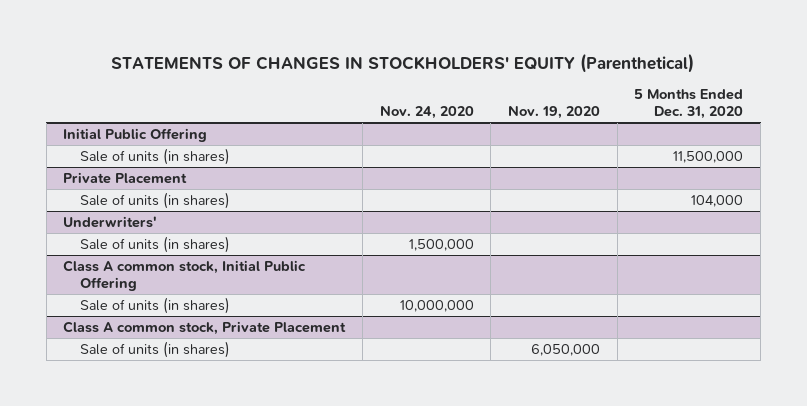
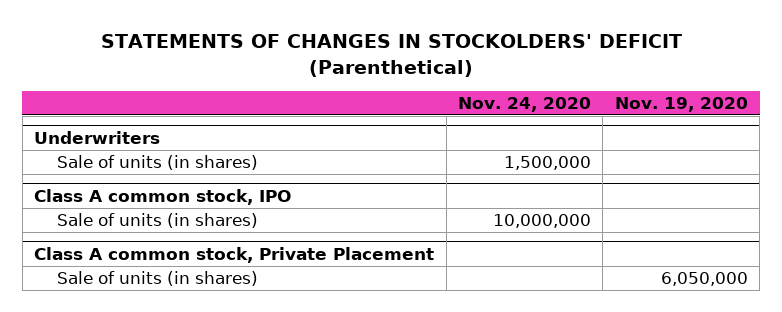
[111,52,695,73] STATEMENTS OF CHANGES IN STOCKHOLDERS' EQUITY (Parenthetical) -> [101,34,683,78] STATEMENTS OF CHANGES IN STOCKOLDERS' DEFICIT (Parenthetical)
[634,89,744,120] 5 Months Ended Dec. 31, 2020 -> none
[63,127,208,142] Initial Public Offering -> none
[80,147,231,165] Sale of units (in shares) -> none
[63,171,188,184] Private Placement -> none
[80,191,231,209] Sale of units (in shares) -> none
[63,215,158,228] Underwriters' -> [34,130,161,144] Underwriters
[63,259,307,291] Class A common stock, Initial Public Offering -> [34,188,292,205] Class A common stock, IPO

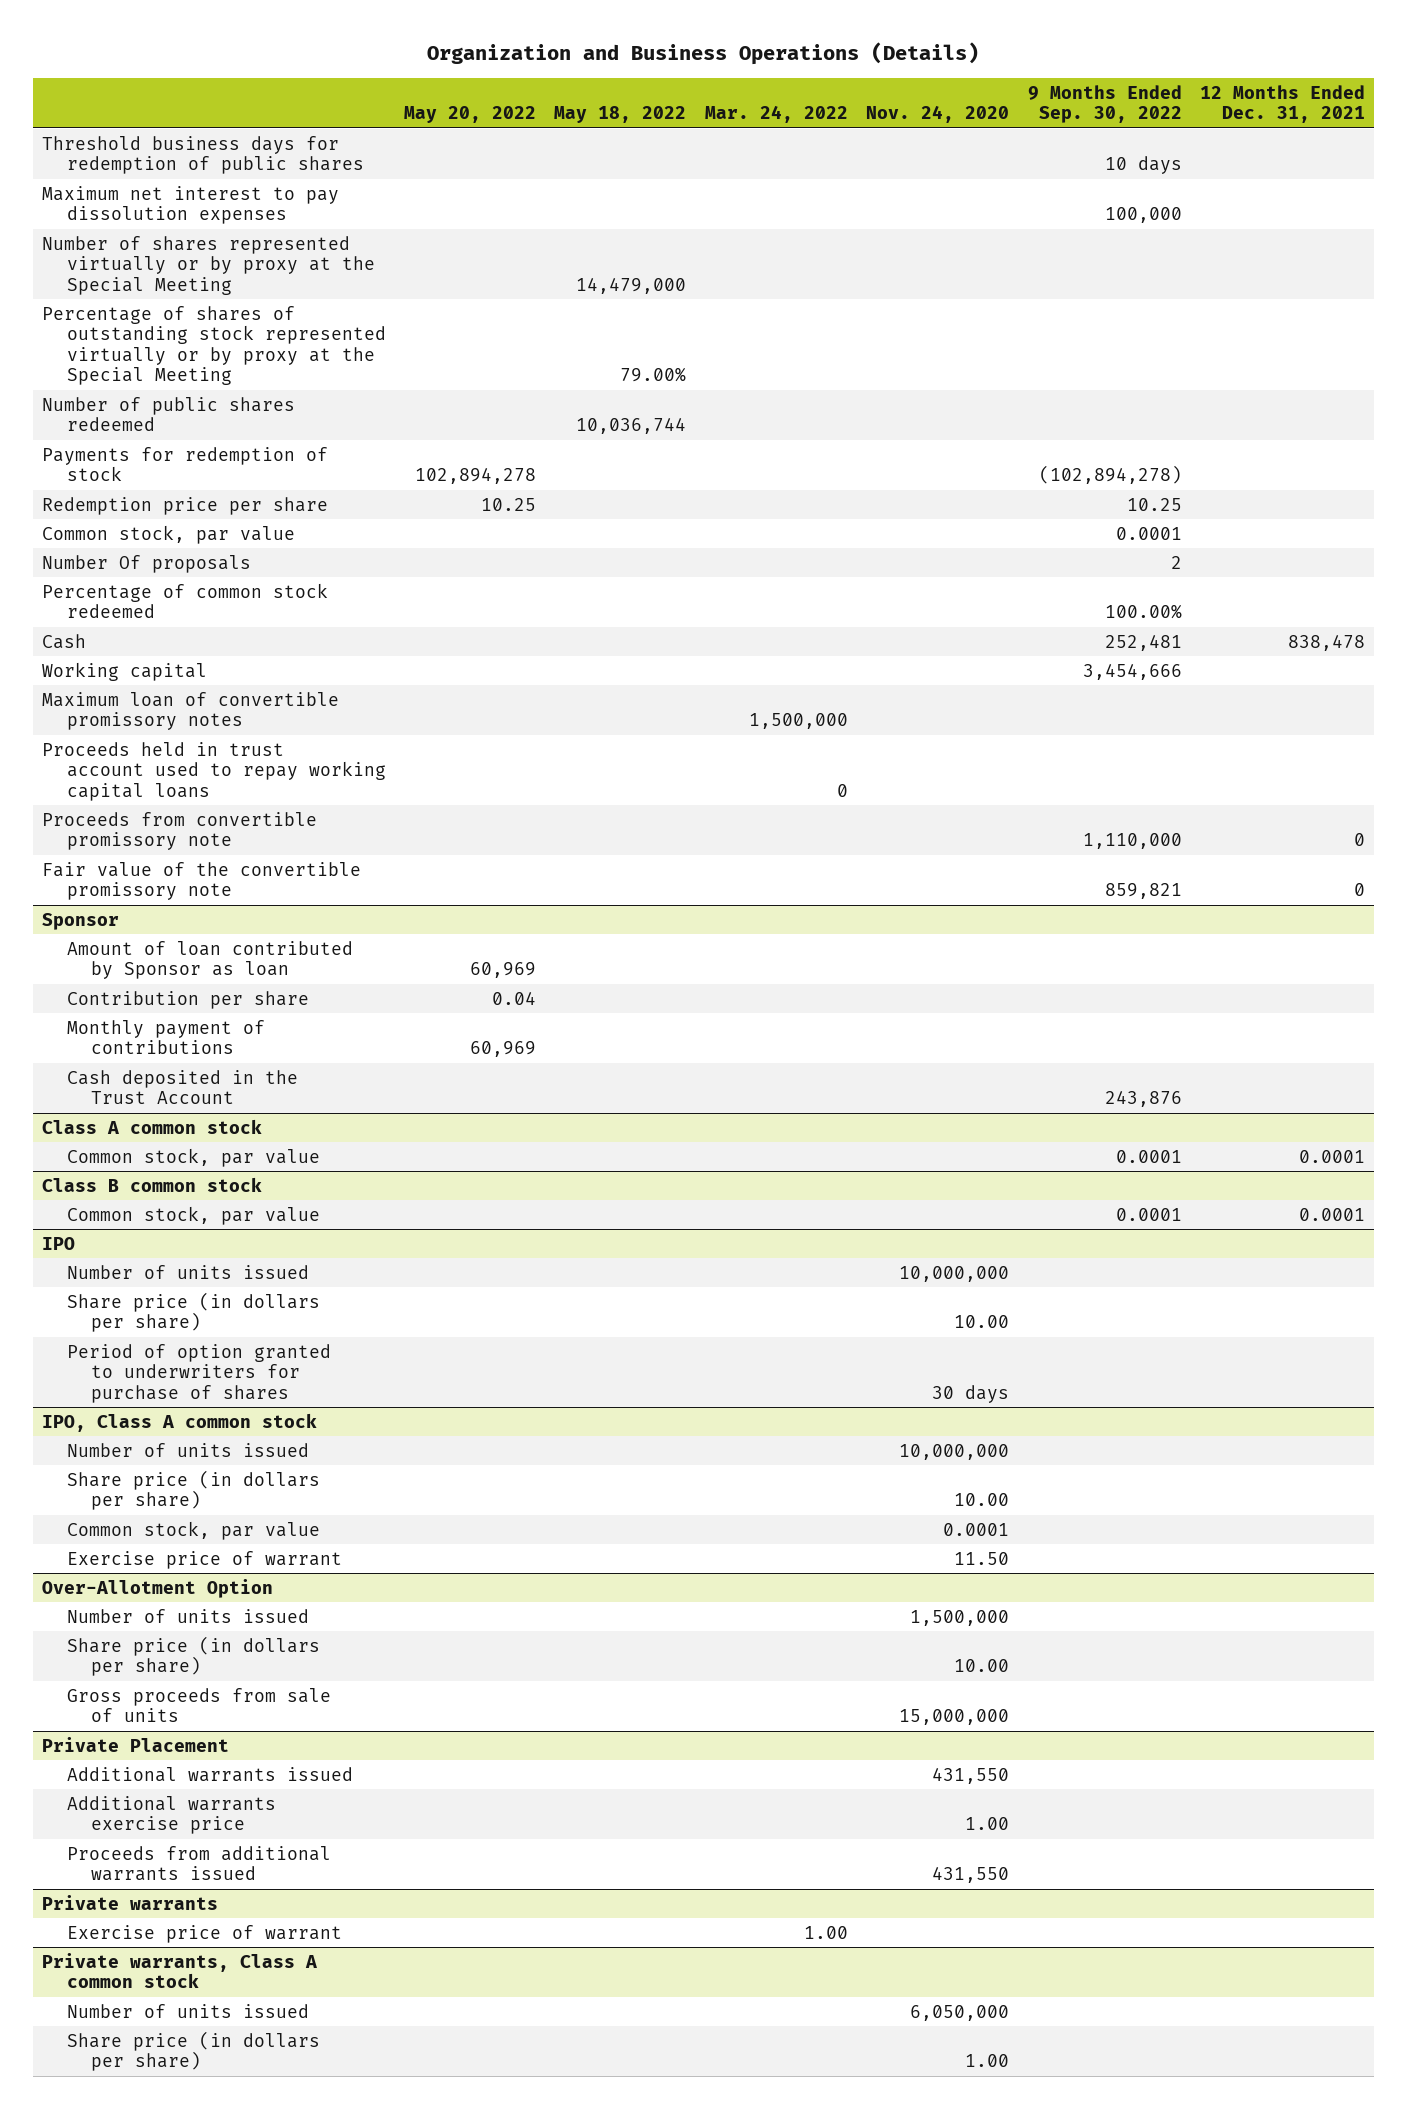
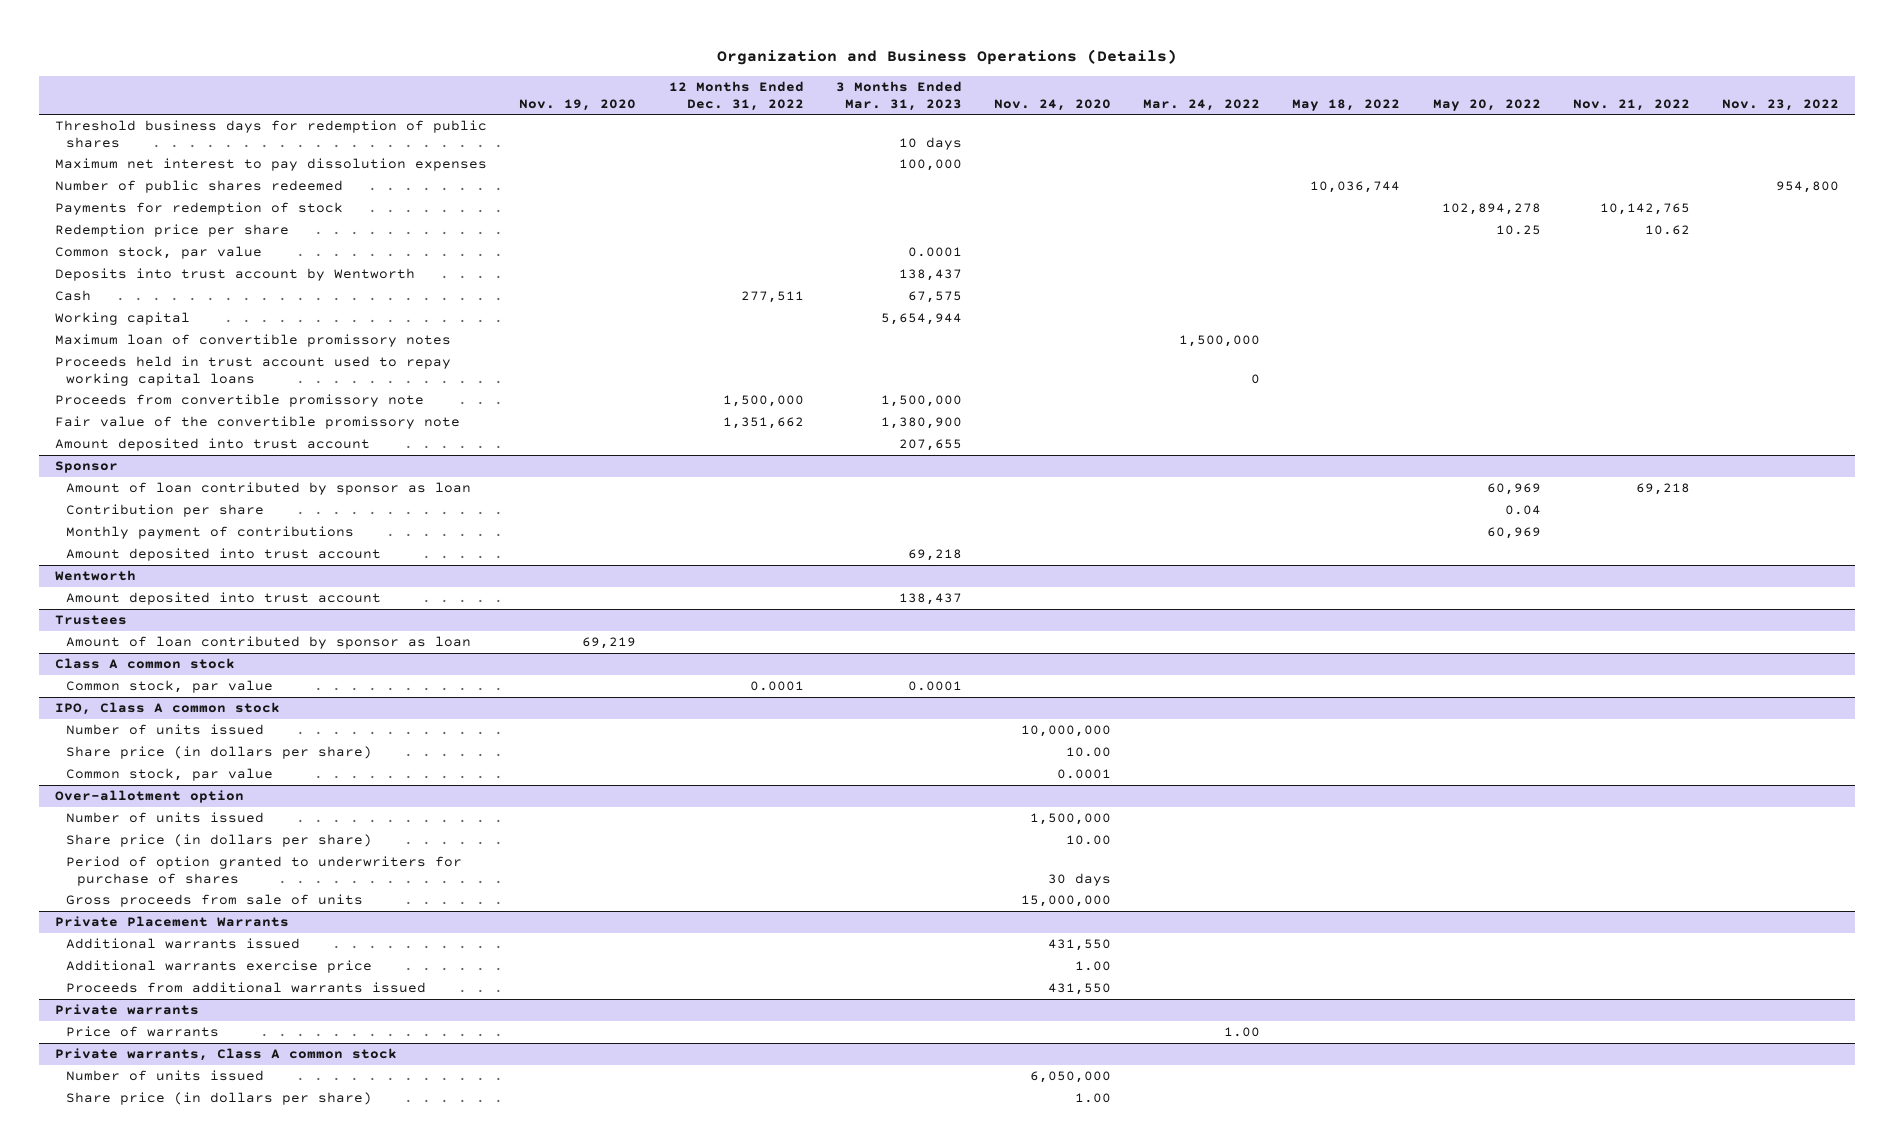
[1027,84,1182,124] 9 Months Ended Sep. 30, 2022 -> none
[1199,84,1365,124] 12 Months Ended Dec. 31, 2021 -> none
none -> [519,98,637,111] Nov. 19, 2020
none -> [668,80,804,111] 12 Months Ended Dec. 31, 2022
none -> [835,80,962,111] 3 Months Ended Mar. 31, 2023
none -> [1572,98,1690,111] Nov. 21, 2022
none -> [1722,98,1840,111] Nov. 23, 2022
[41,235,375,295] Number of shares represented virtually or by proxy at the Special Meeting -> none
[41,305,386,386] Percentage of shares of outstanding stock represented virtually or by proxy at the Special Meeting -> none
[41,554,251,573] Number Of proposals -> none
[41,582,328,619] Percentage of common stock redeemed -> none
none -> [55,268,416,282] Deposits into trust account by Wentworth
none -> [55,438,371,452] Amount deposited into trust account
[66,940,353,980] Amount of loan contributed by Sponsor as loan -> [66,482,472,496] Amount of loan contributed by sponsor as loan
[66,1069,298,1105] Cash deposited in the Trust Account -> none
none -> [66,548,382,562] Amount deposited into trust account
none -> [55,570,137,582] Wentworth
none -> [66,592,382,606] Amount deposited into trust account
none -> [55,615,128,626] Trustees
none -> [66,636,472,650] Amount of loan contributed by sponsor as loan
[41,1176,262,1192] Class B common stock -> none
[66,1205,320,1225] Common stock, par value -> none
[41,1236,75,1250] IPO -> none
[66,1264,309,1279] Number of units issued -> none
[66,1291,320,1333] Share price (in dollars per share) -> none
[66,1343,331,1403] Period of option granted to underwriters for purchase of shares -> none
[66,1550,342,1569] Exercise price of warrant -> none
[41,1578,273,1598] Over-Allotment Option -> [55,790,245,804] Over-allotment option
none -> [66,856,463,886] Period of option granted to underwriters for purchase of shares
[41,1736,229,1752] Private Placement -> [55,916,290,928] Private Placement Warrants
[66,1924,342,1943] Exercise price of warrant -> [66,1026,220,1038] Price of warrants

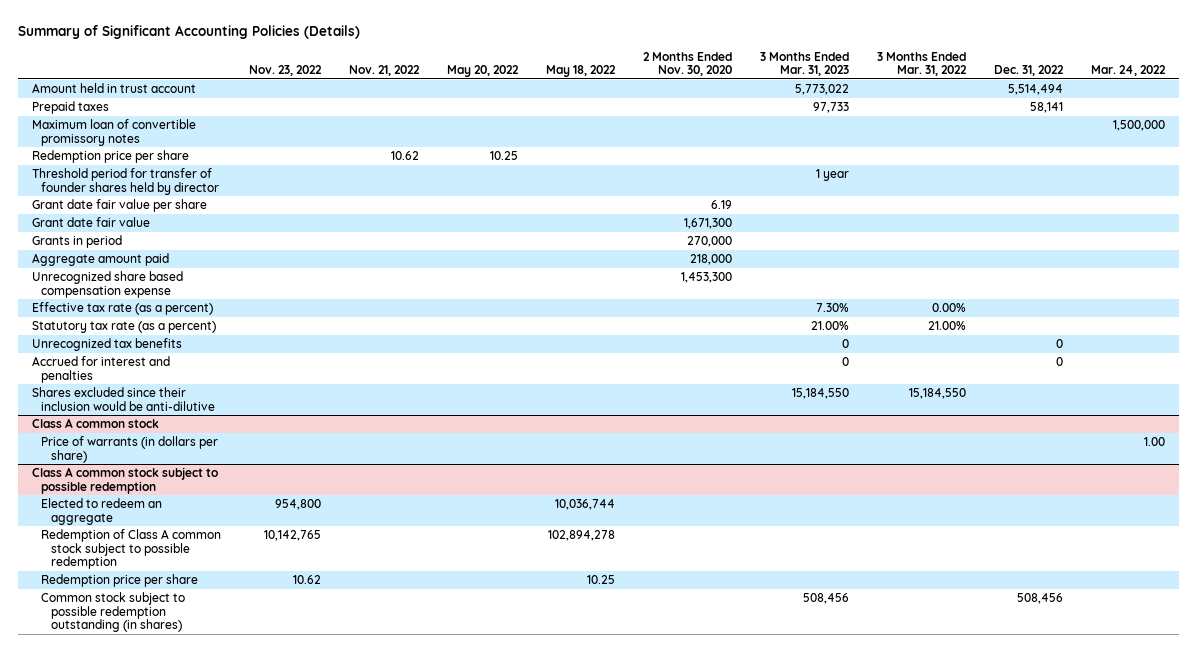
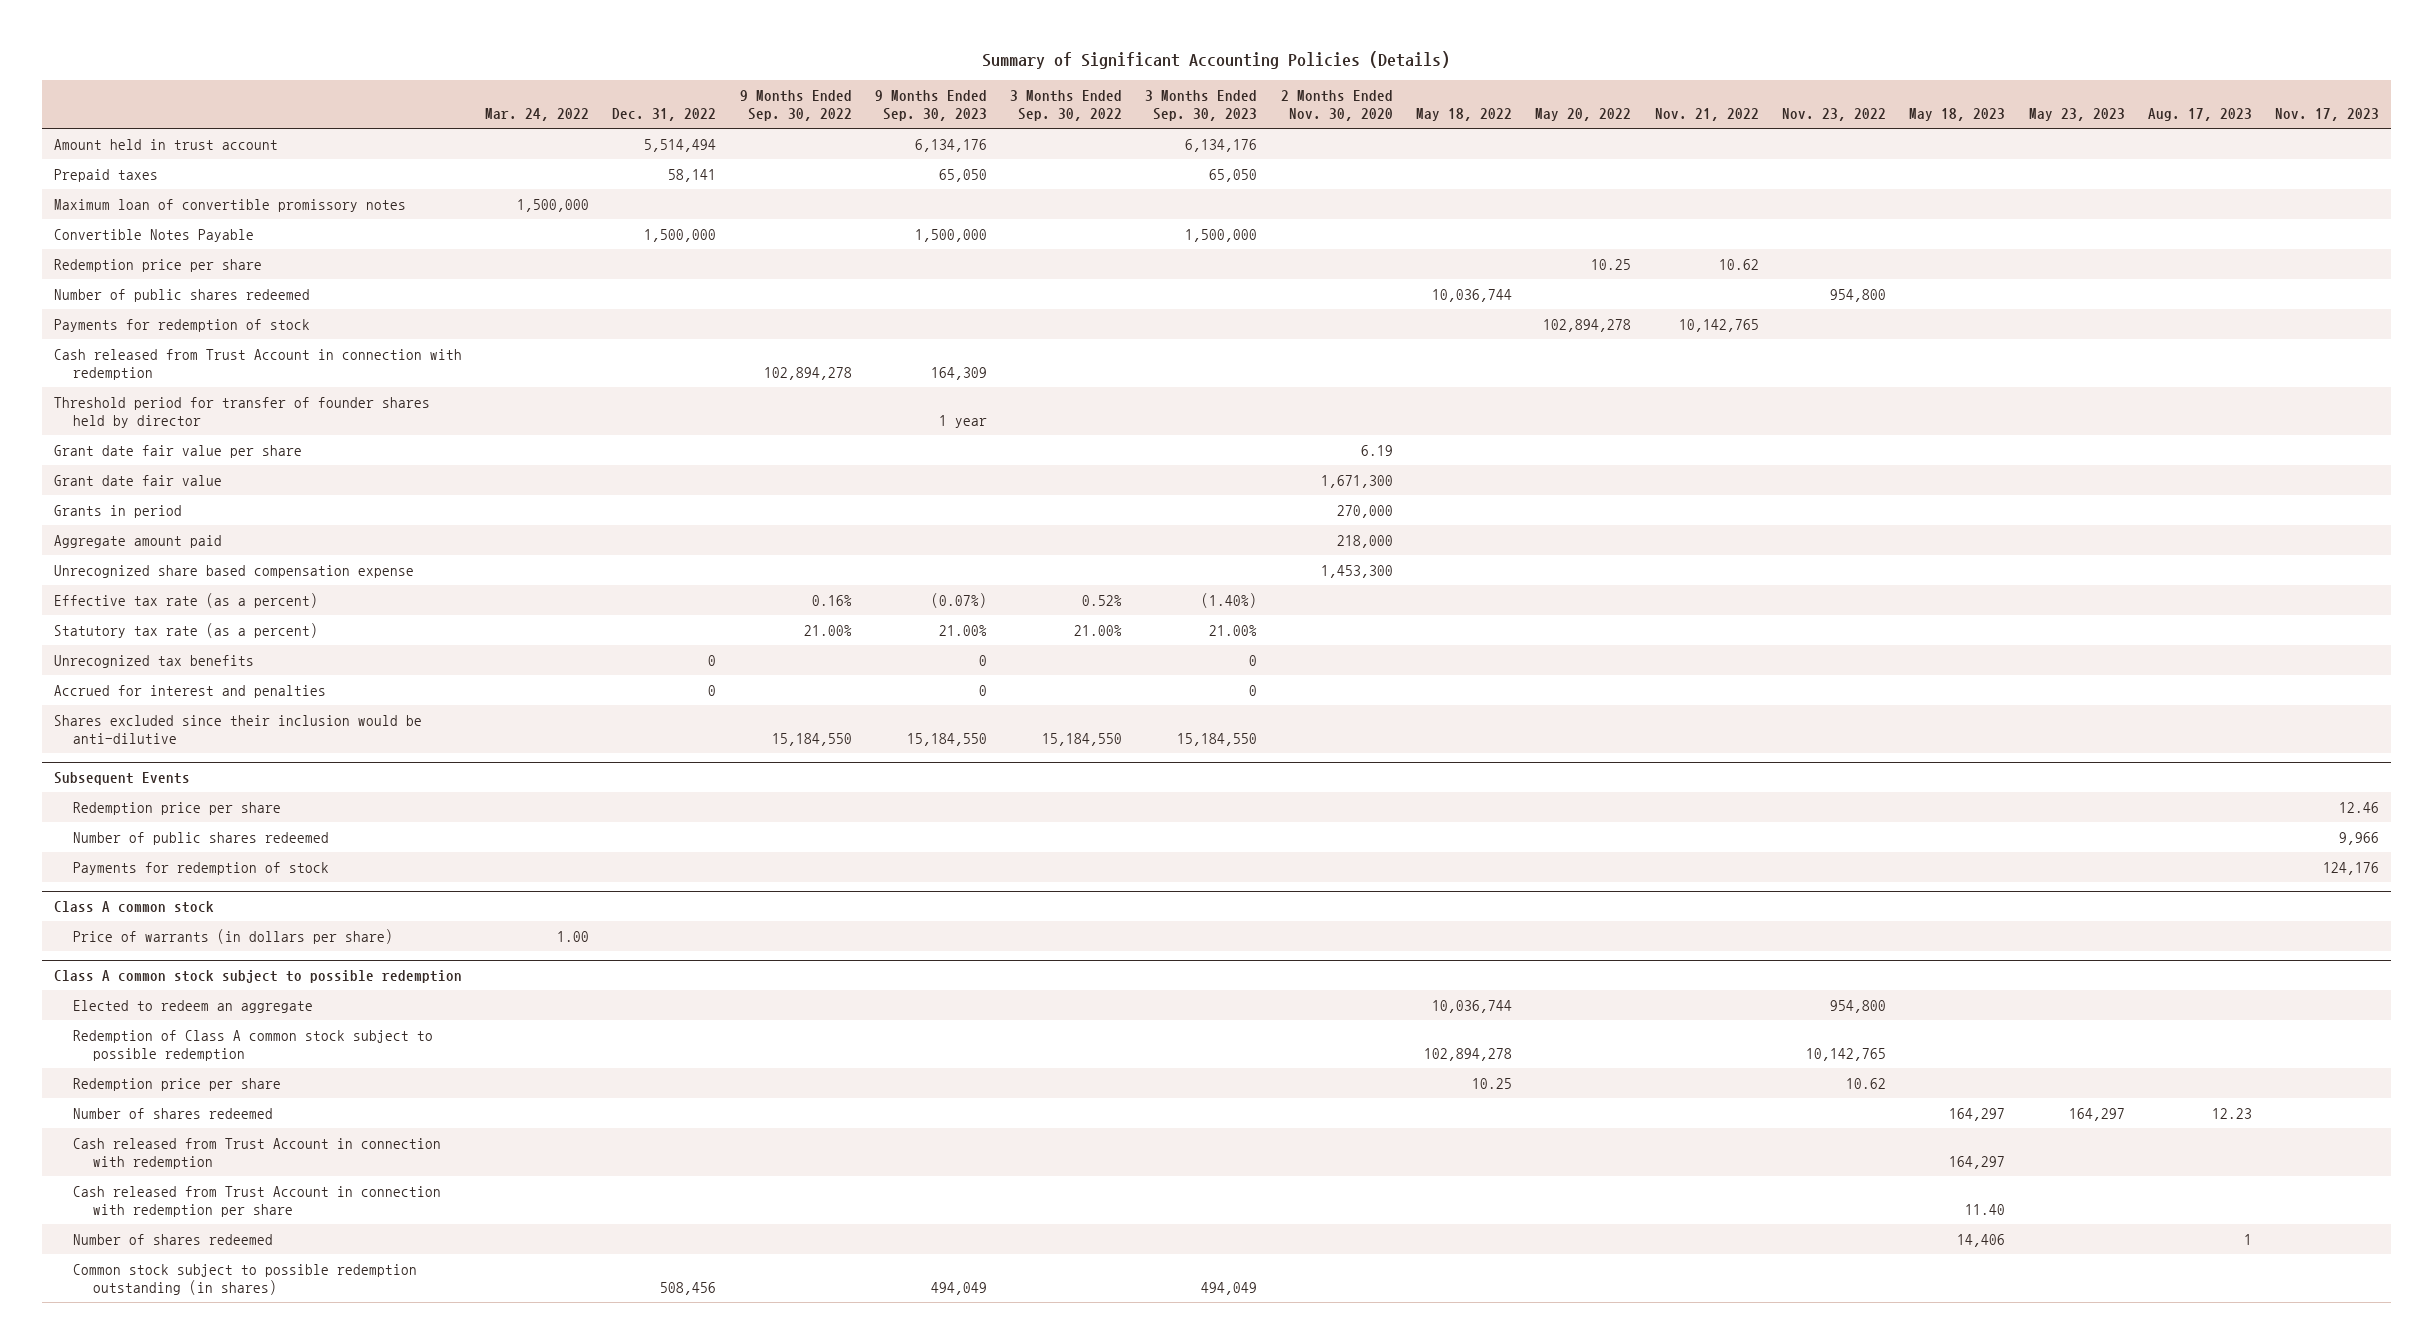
[759,51,849,77] 3 Months Ended Mar. 31, 2023 -> none
[876,51,967,77] 3 Months Ended Mar. 31, 2022 -> none
none -> [739,90,852,122] 9 Months Ended Sep. 30, 2022
none -> [874,90,987,122] 9 Months Ended Sep. 30, 2023
none -> [1010,90,1123,122] 3 Months Ended Sep. 30, 2022
none -> [1145,90,1258,122] 3 Months Ended Sep. 30, 2023
none -> [1909,108,2006,122] May 18, 2023
none -> [2028,108,2125,122] May 23, 2023
none -> [2147,108,2252,122] Aug. 17, 2023
none -> [2275,108,2380,122] Nov. 17, 2023
none -> [53,228,254,242] Convertible Notes Payable
none -> [53,288,310,302] Number of public shares redeemed
none -> [53,318,310,332] Payments for redemption of stock
none -> [53,348,462,380] Cash released from Trust Account in connection with redemption
none -> [53,771,190,785] Subsequent Events
none -> [73,801,282,815] Redemption price per share
none -> [73,831,330,845] Number of public shares redeemed
none -> [73,861,330,875] Payments for redemption of stock
none -> [73,1107,274,1119] Number of shares redeemed
none -> [73,1137,442,1169] Cash released from Trust Account in connection with redemption
none -> [73,1185,442,1217] Cash released from Trust Account in connection with redemption per share
none -> [73,1233,274,1245] Number of shares redeemed

